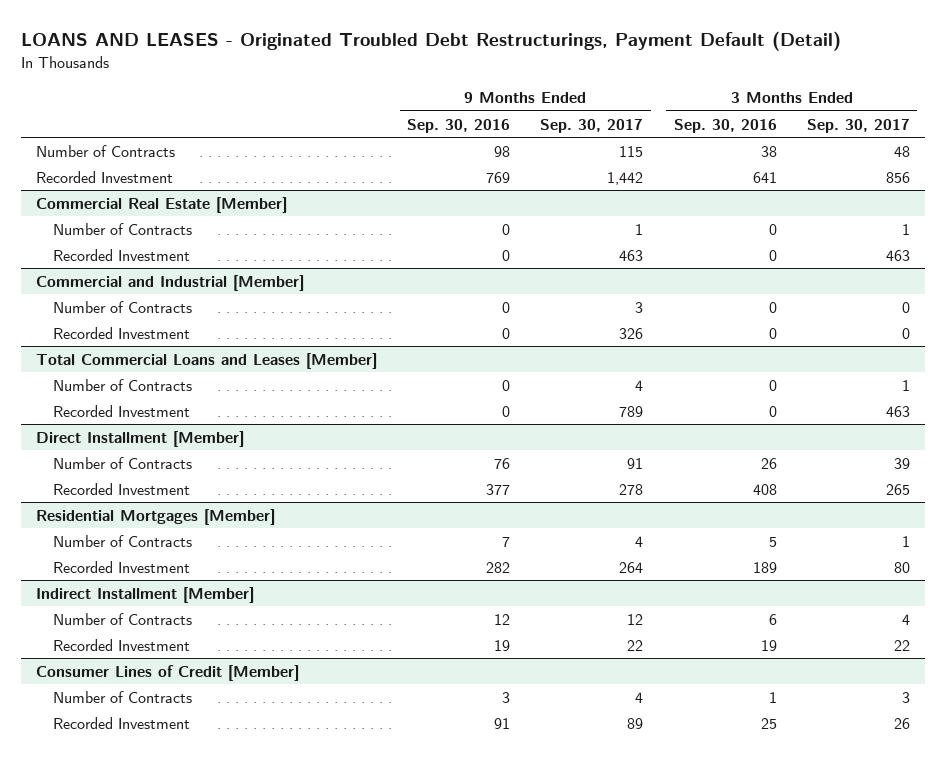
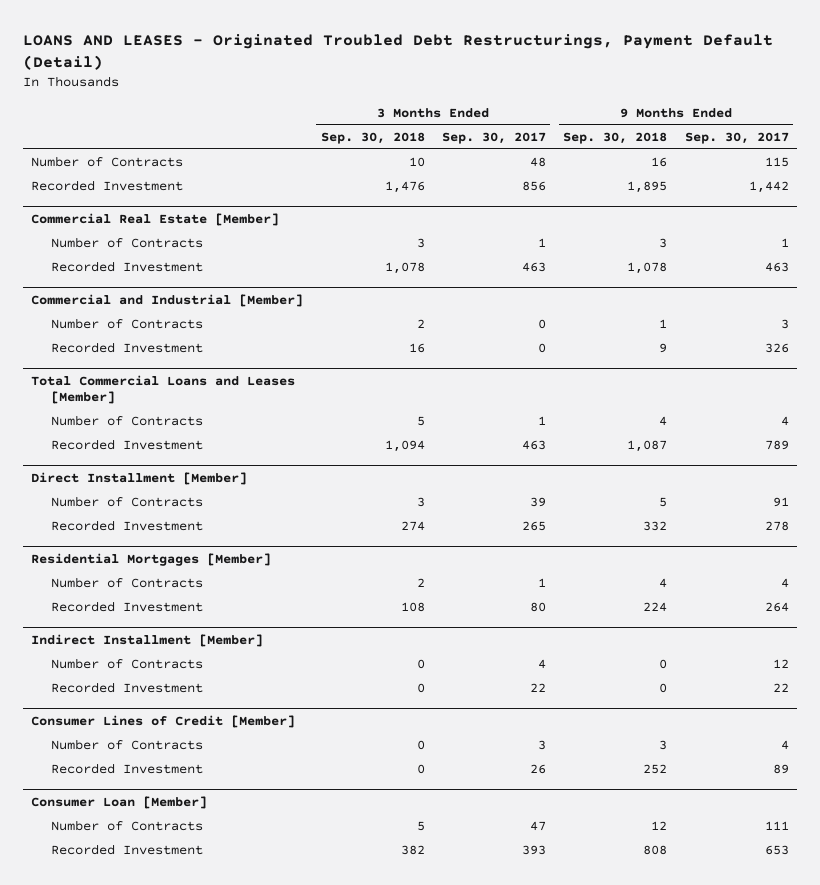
[407,118,511,133] Sep. 30, 2016 -> none
[673,118,777,133] Sep. 30, 2016 -> none
none -> [320,131,425,144] Sep. 30, 2018
none -> [563,131,668,144] Sep. 30, 2018
none -> [31,795,208,809] Consumer Loan [Member]
none -> [51,820,204,832] Number of Contracts
none -> [51,844,204,856] Recorded Investment

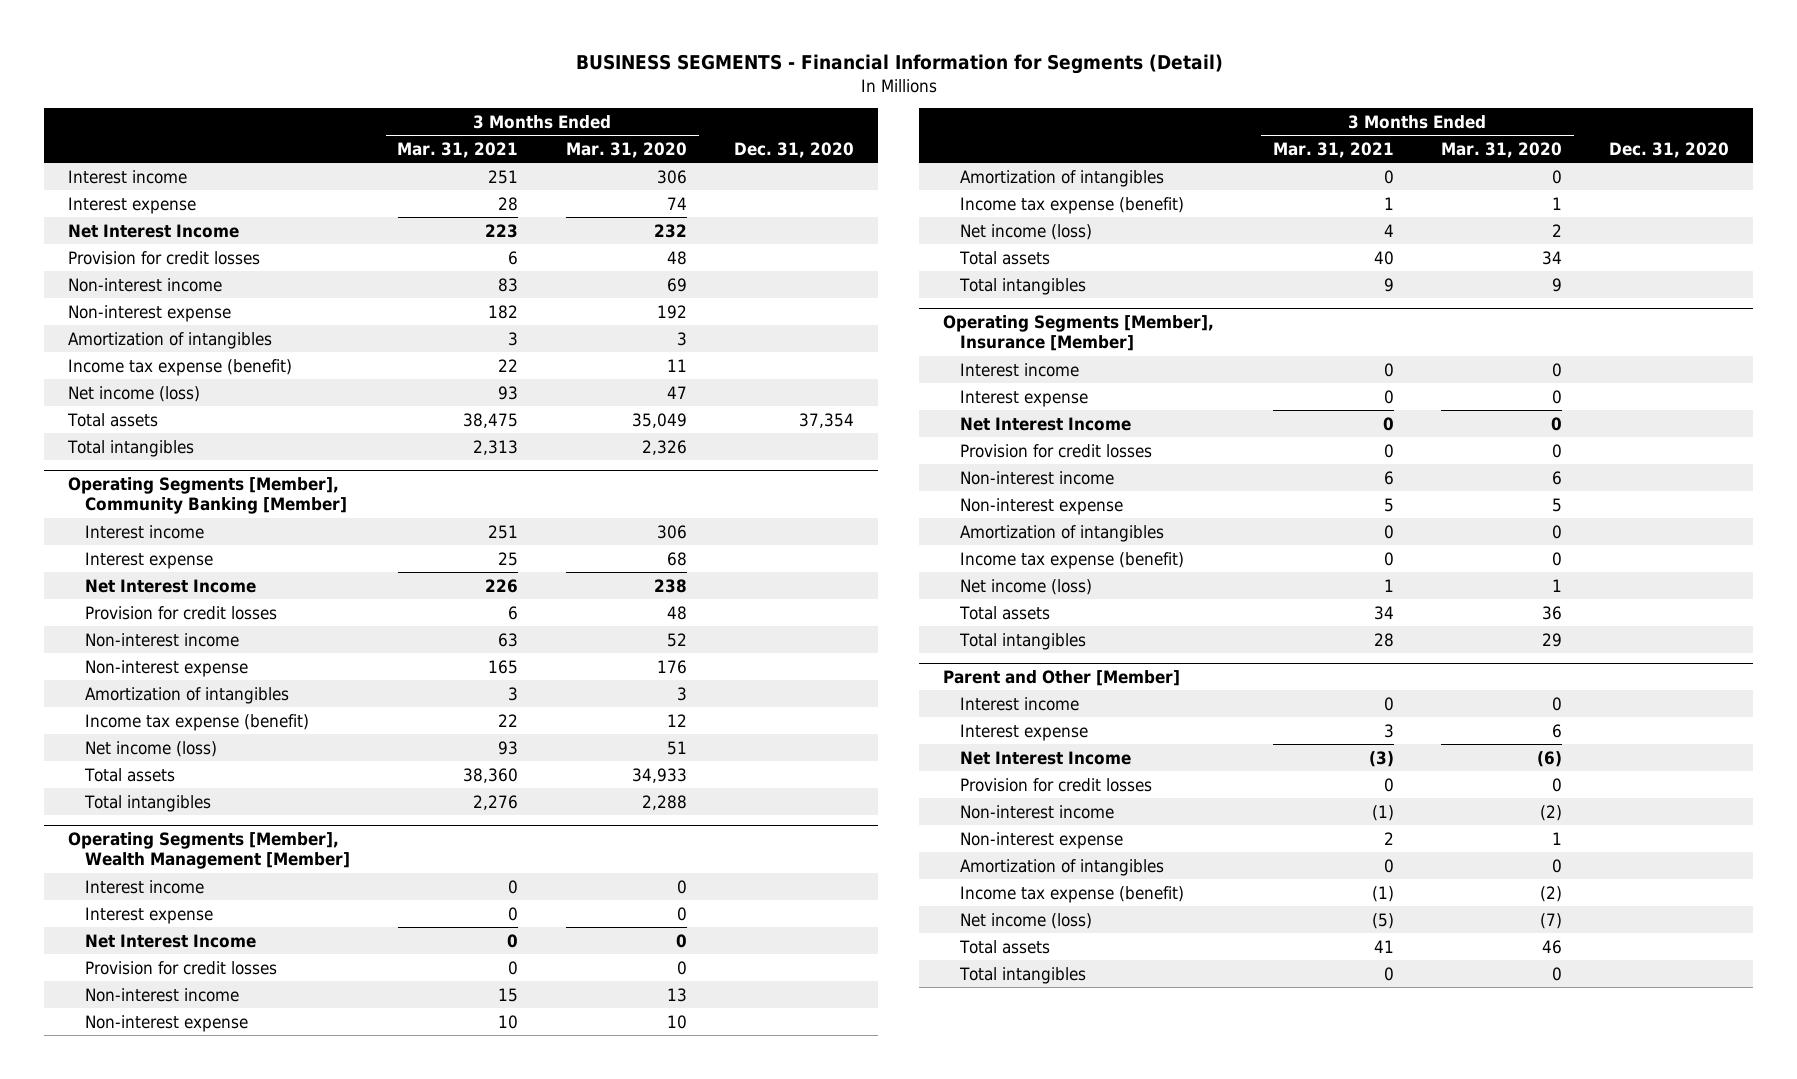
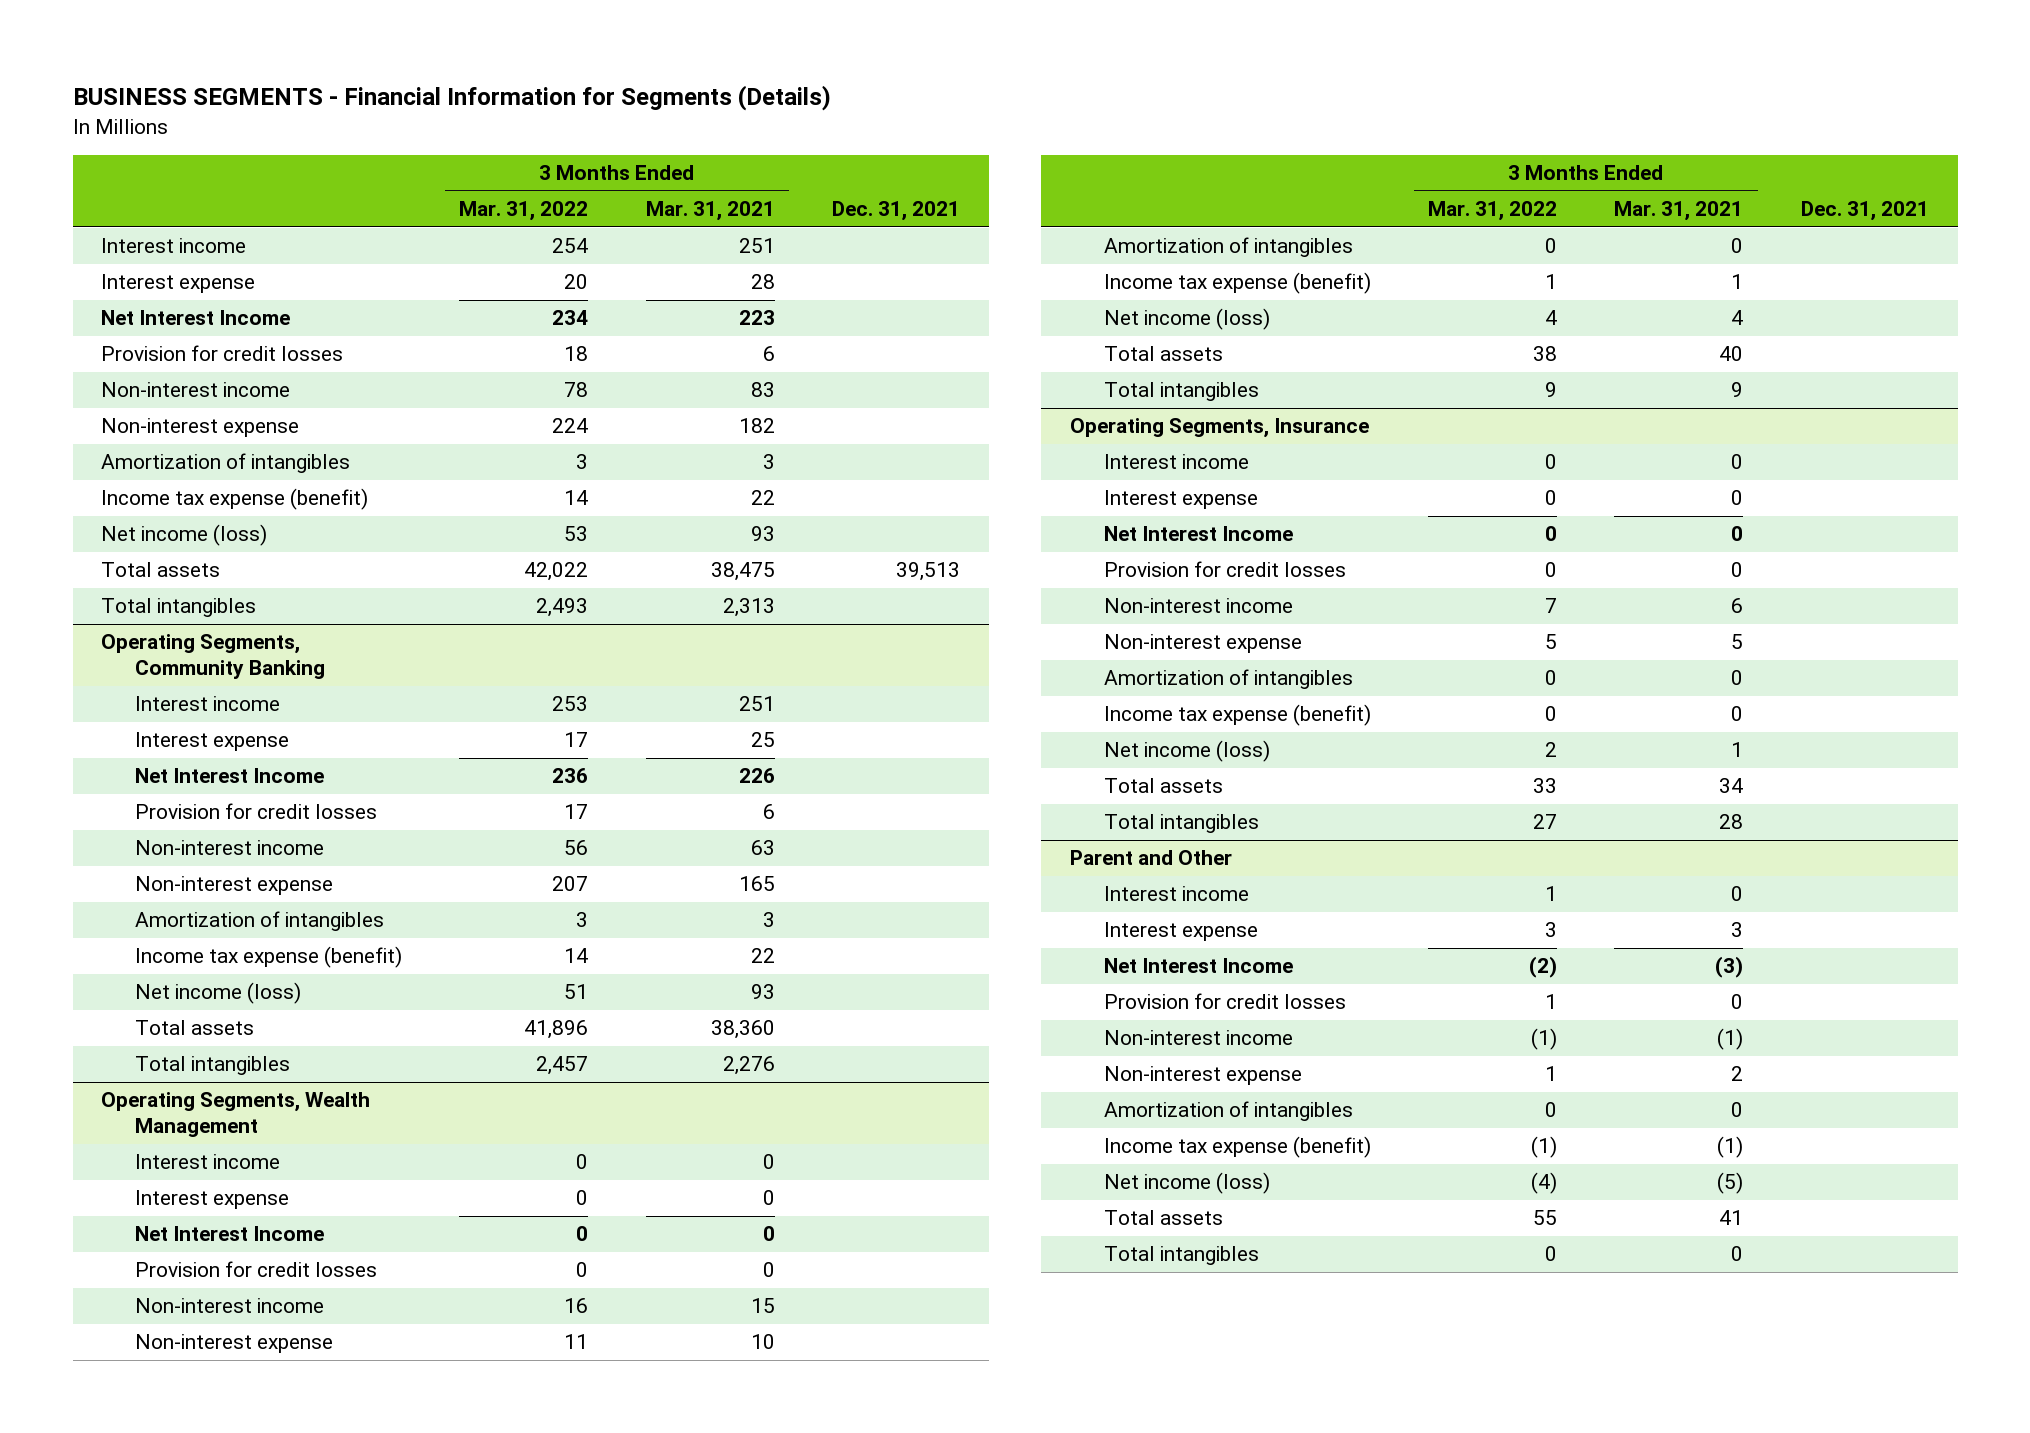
[575,54,1223,75] BUSINESS SEGMENTS - Financial Information for Segments (Detail) -> [72,85,831,112] BUSINESS SEGMENTS - Financial Information for Segments (Details)
[565,141,687,158] Mar. 31, 2020 -> none
[734,141,855,158] Dec. 31, 2020 -> none
none -> [459,201,589,222] Mar. 31, 2022
none -> [832,201,961,222] Dec. 31, 2021
[67,476,348,514] Operating Segments [Member], Community Banking [Member] -> [101,634,325,680] Operating Segments, Community Banking
[67,831,351,869] Operating Segments [Member], Wealth Management [Member] -> [101,1092,371,1138] Operating Segments, Wealth Management
[942,314,1214,351] Operating Segments [Member], Insurance [Member] -> [1070,418,1370,439] Operating Segments, Insurance
[942,669,1180,686] Parent and Other [Member] -> [1070,850,1233,866] Parent and Other

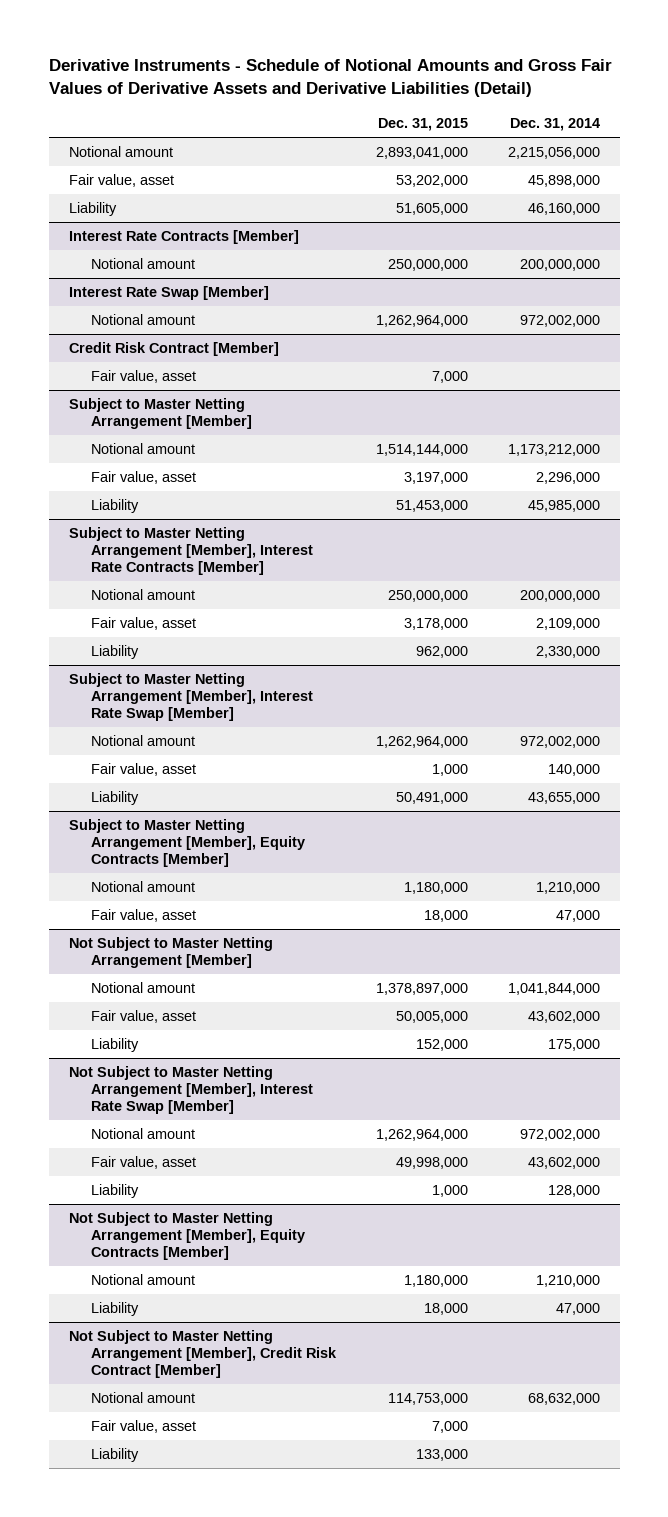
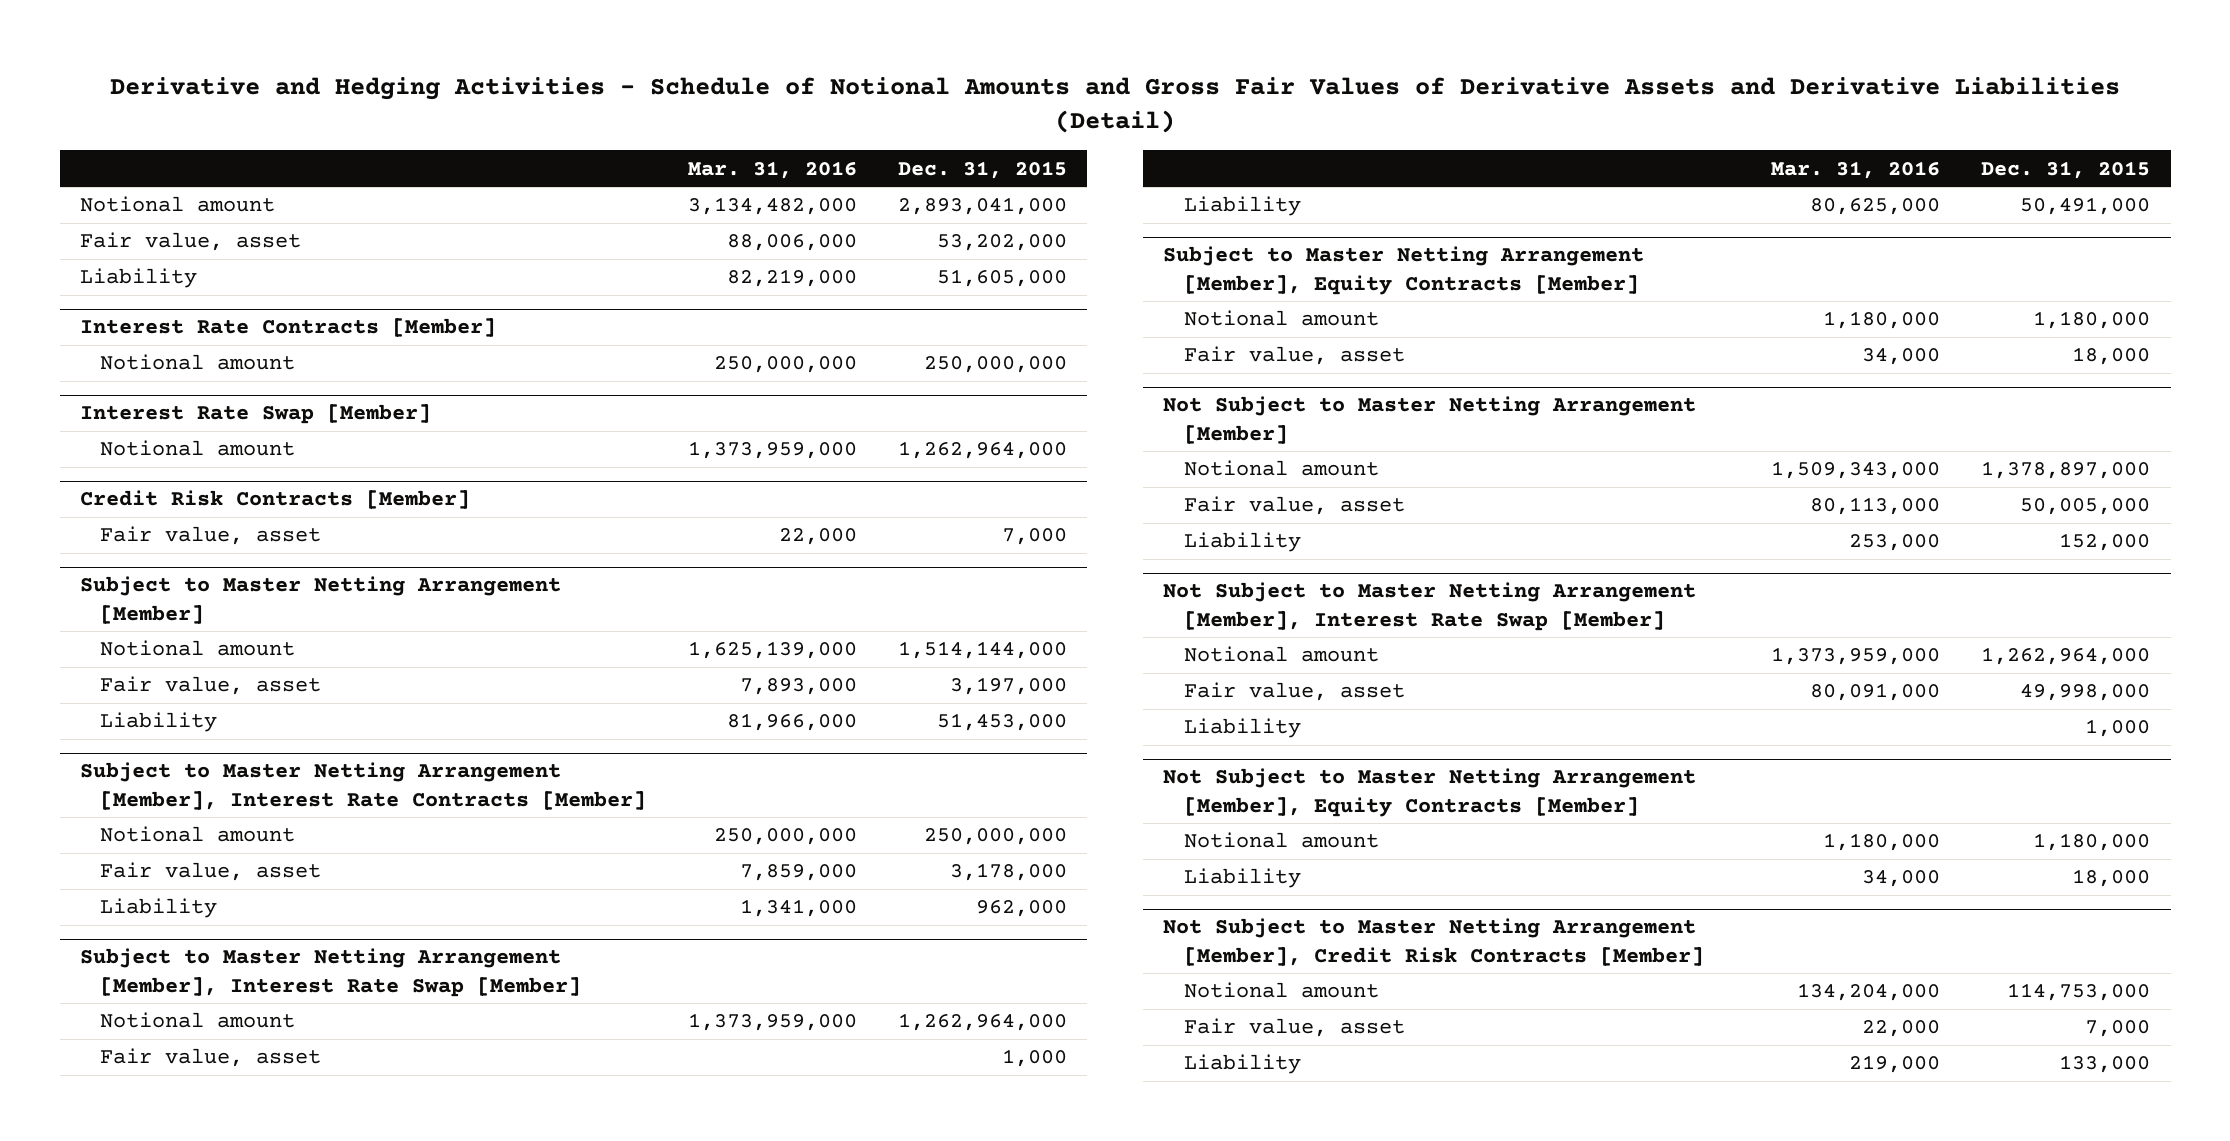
[48,59,612,98] Derivative Instruments - Schedule of Notional Amounts and Gross Fair Values of Derivative Assets and Derivative Liabilities (Detail) -> [110,76,2121,134] Derivative and Hedging Activities - Schedule of Notional Amounts and Gross Fair Values of Derivative Assets and Derivative Liabilities (Detail)
[509,118,600,132] Dec. 31, 2014 -> none
none -> [687,160,857,179] Mar. 31, 2016
[68,342,279,357] Credit Risk Contract [Member] -> [80,490,471,510] Credit Risk Contracts [Member]
[68,1330,338,1379] Not Subject to Master Netting Arrangement [Member], Credit Risk Contract [Member] -> [1163,918,1704,966] Not Subject to Master Netting Arrangement [Member], Credit Risk Contracts [Member]

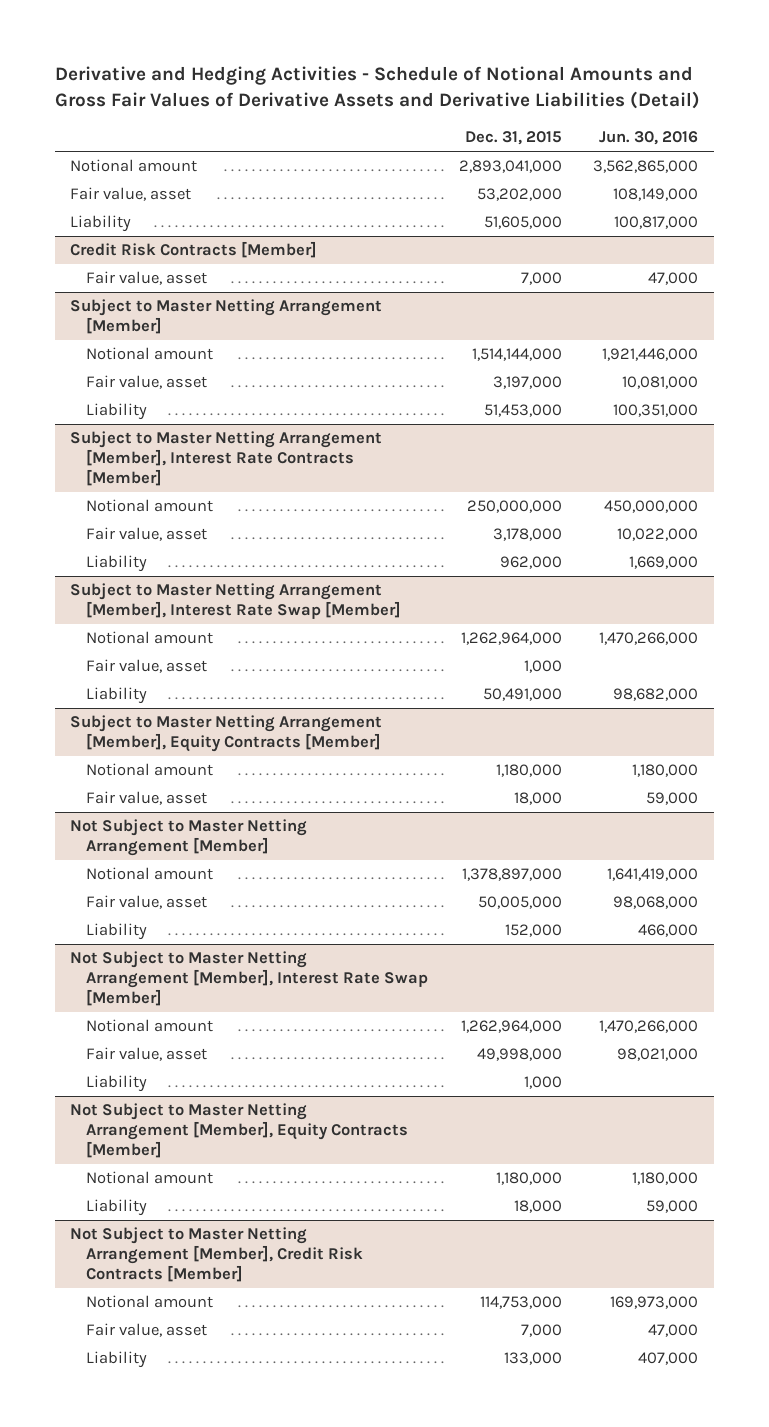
[687,160,857,179] Mar. 31, 2016 -> none
none -> [599,131,699,146] Jun. 30, 2016
[80,318,497,338] Interest Rate Contracts [Member] -> none
[100,354,296,371] Notional amount -> none
[80,404,432,425] Interest Rate Swap [Member] -> none
[100,440,296,457] Notional amount -> none

